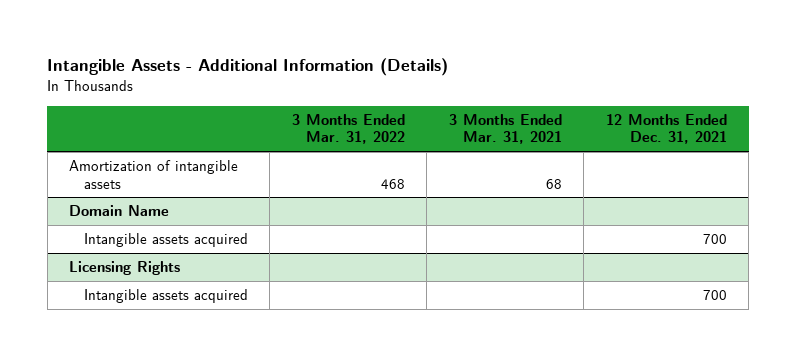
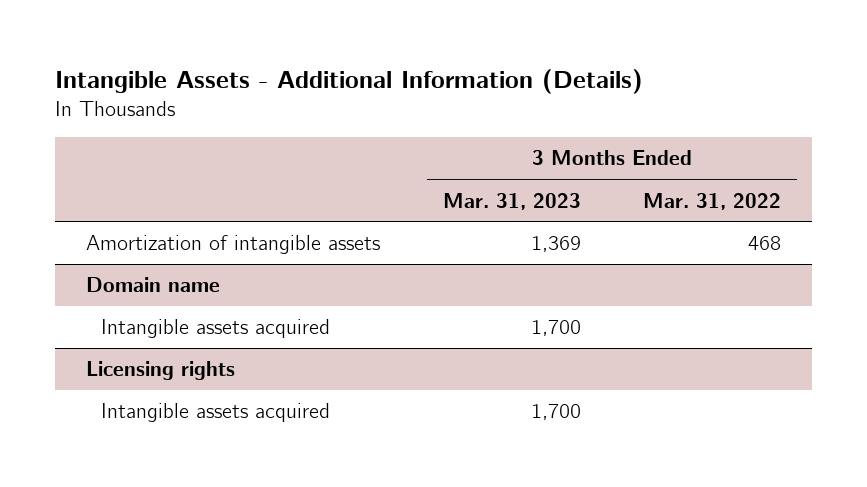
[448,113,562,145] 3 Months Ended Mar. 31, 2021 -> none
[605,113,727,145] 12 Months Ended Dec. 31, 2021 -> none
none -> [442,192,581,210] Mar. 31, 2023
[69,205,170,217] Domain Name -> [86,277,221,293] Domain name
[69,261,181,276] Licensing Rights -> [86,361,236,381] Licensing rights

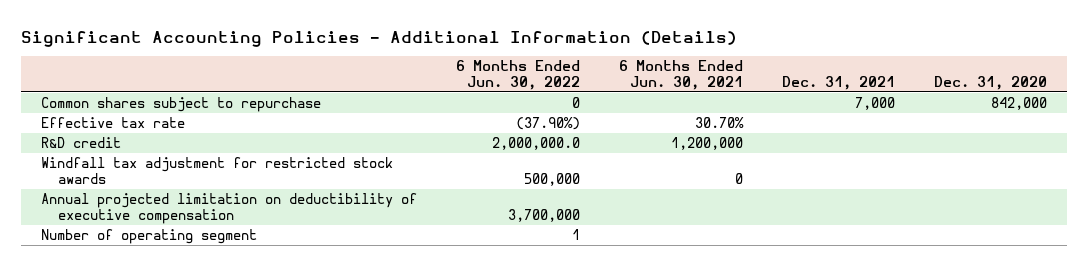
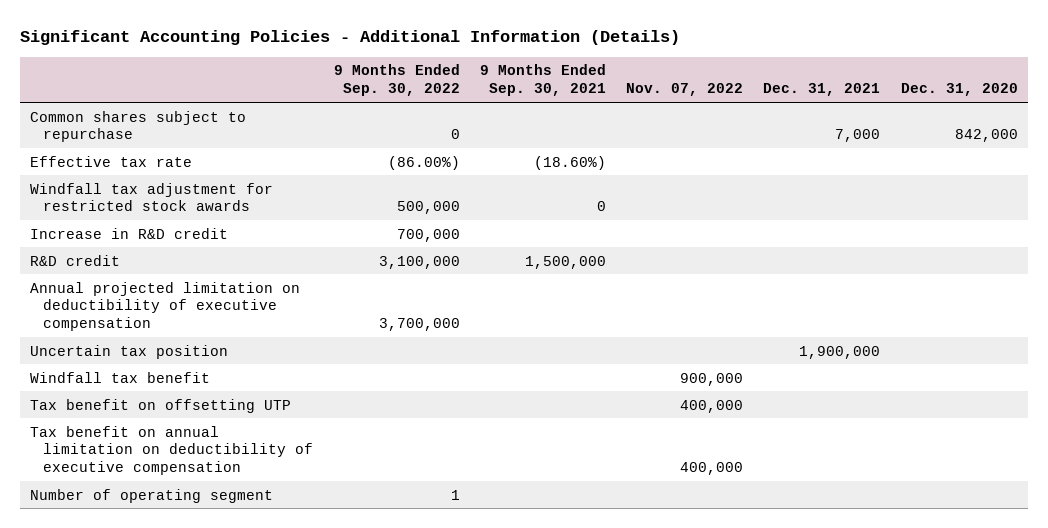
[456,60,581,91] 6 Months Ended Jun. 30, 2022 -> none
[619,60,744,91] 6 Months Ended Jun. 30, 2021 -> none
none -> [333,64,460,97] 9 Months Ended Sep. 30, 2022
none -> [479,64,606,97] 9 Months Ended Sep. 30, 2021
none -> [626,83,744,97] Nov. 07, 2022
none -> [29,227,228,239] Increase in R&D credit
[41,137,122,149] R&D credit -> [29,254,120,266] R&D credit
none -> [29,344,228,359] Uncertain tax position
none -> [29,371,210,383] Windfall tax benefit
none -> [29,398,291,413] Tax benefit on offsetting UTP
none -> [29,425,314,476] Tax benefit on annual limitation on deductibility of executive compensation

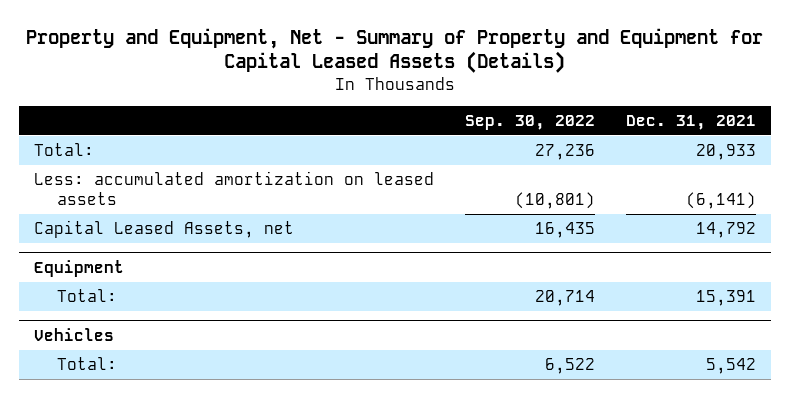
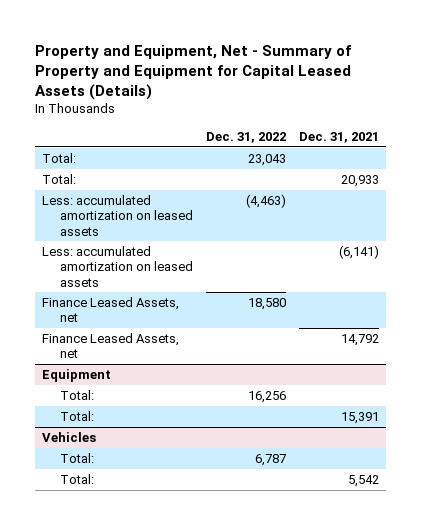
[464,115,595,131] Sep. 30, 2022 -> none
none -> [205,132,286,144] Dec. 31, 2022
none -> [42,152,77,163] Total:
none -> [42,194,193,236] Less: accumulated amortization on leased assets
none -> [42,296,180,323] Finance Leased Assets, net
[34,220,295,239] Capital Leased Assets, net -> [42,332,180,359] Finance Leased Assets, net
none -> [59,389,94,400] Total:
none -> [59,452,94,463] Total:

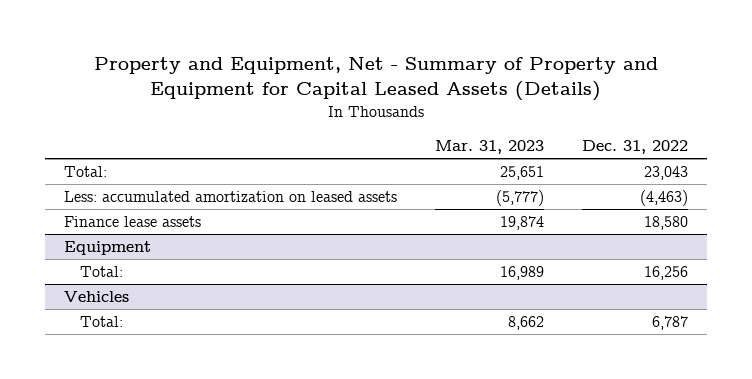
[299,132,380,144] Dec. 31, 2021 -> none
none -> [434,140,544,155] Mar. 31, 2023
[42,173,77,184] Total: -> none
[42,245,193,287] Less: accumulated amortization on leased assets -> none
[42,332,180,359] Finance Leased Assets, net -> none
[42,296,180,323] Finance Leased Assets, net -> [63,216,201,228] Finance lease assets
[59,410,94,421] Total: -> none
[59,473,94,484] Total: -> none

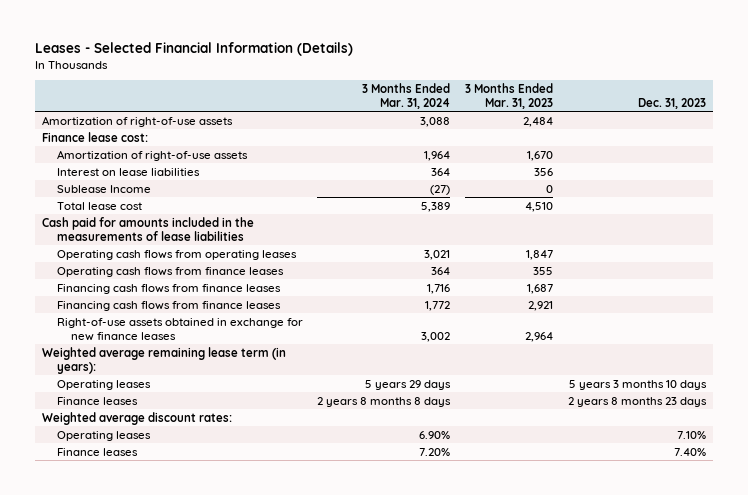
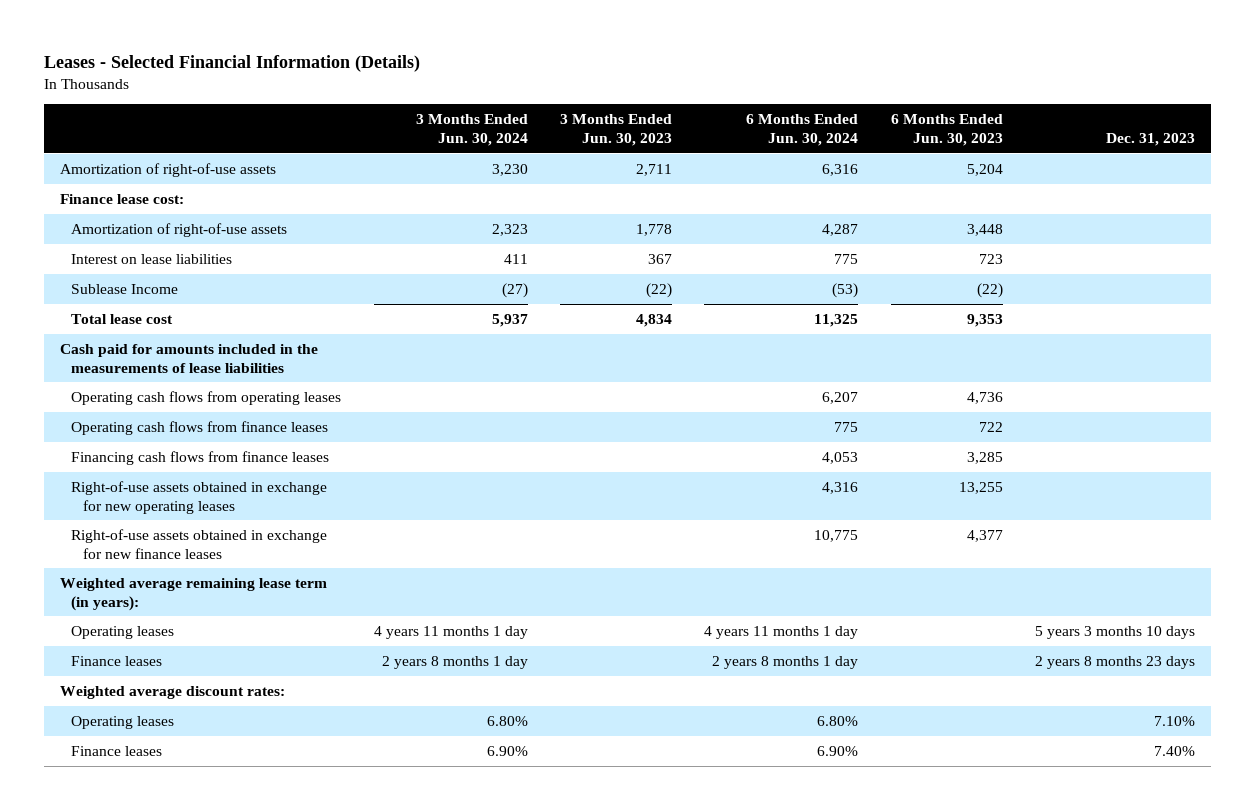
[362,82,451,109] 3 Months Ended Mar. 31, 2024 -> none
[465,82,554,109] 3 Months Ended Mar. 31, 2023 -> none
none -> [415,114,528,146] 3 Months Ended Jun. 30, 2024
none -> [559,114,672,146] 3 Months Ended Jun. 30, 2023
none -> [746,114,859,146] 6 Months Ended Jun. 30, 2024
none -> [890,114,1003,146] 6 Months Ended Jun. 30, 2023
[56,300,281,311] Financing cash flows from finance leases -> [71,480,328,514] Right-of-use assets obtained in exchange for new operating leases

